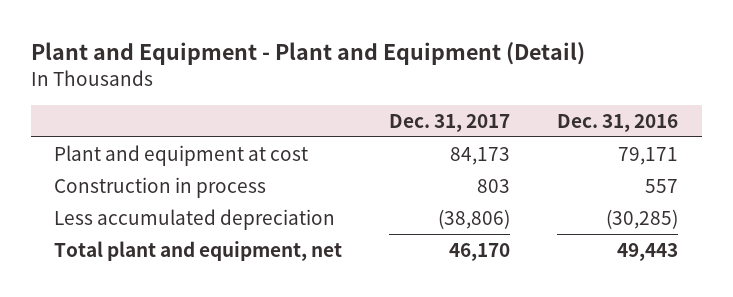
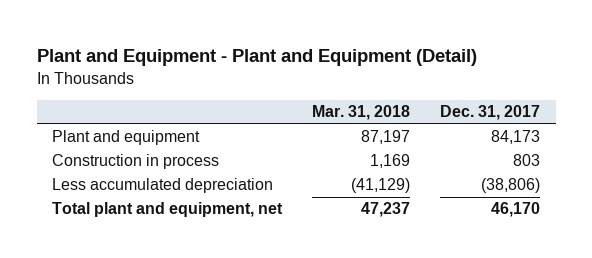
[557,113,679,132] Dec. 31, 2016 -> none
none -> [312,105,411,121] Mar. 31, 2018
[54,144,309,166] Plant and equipment at cost -> [51,130,200,146] Plant and equipment

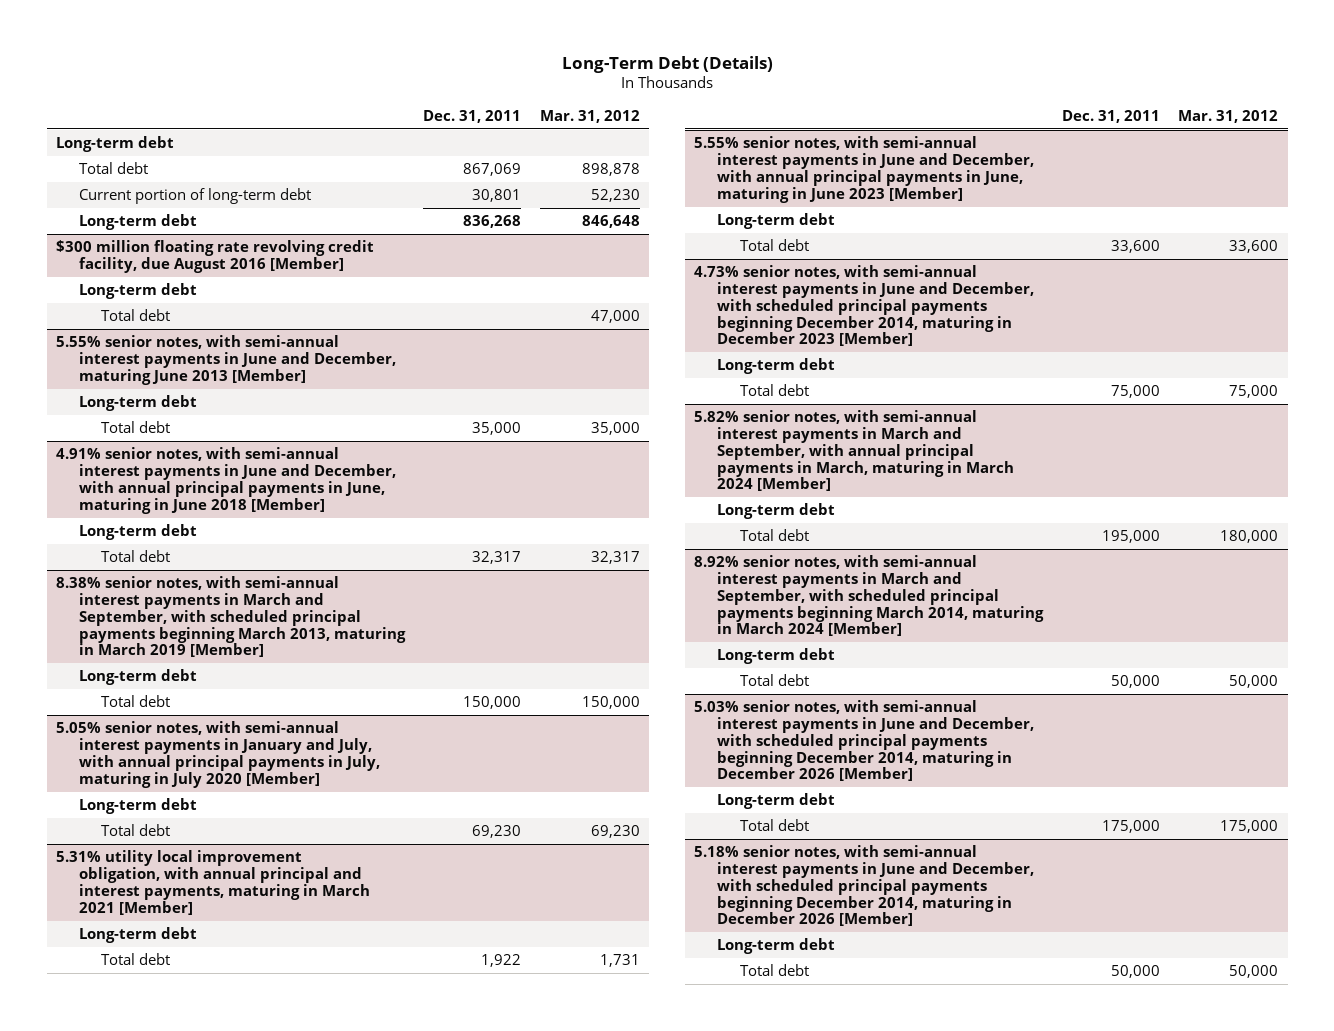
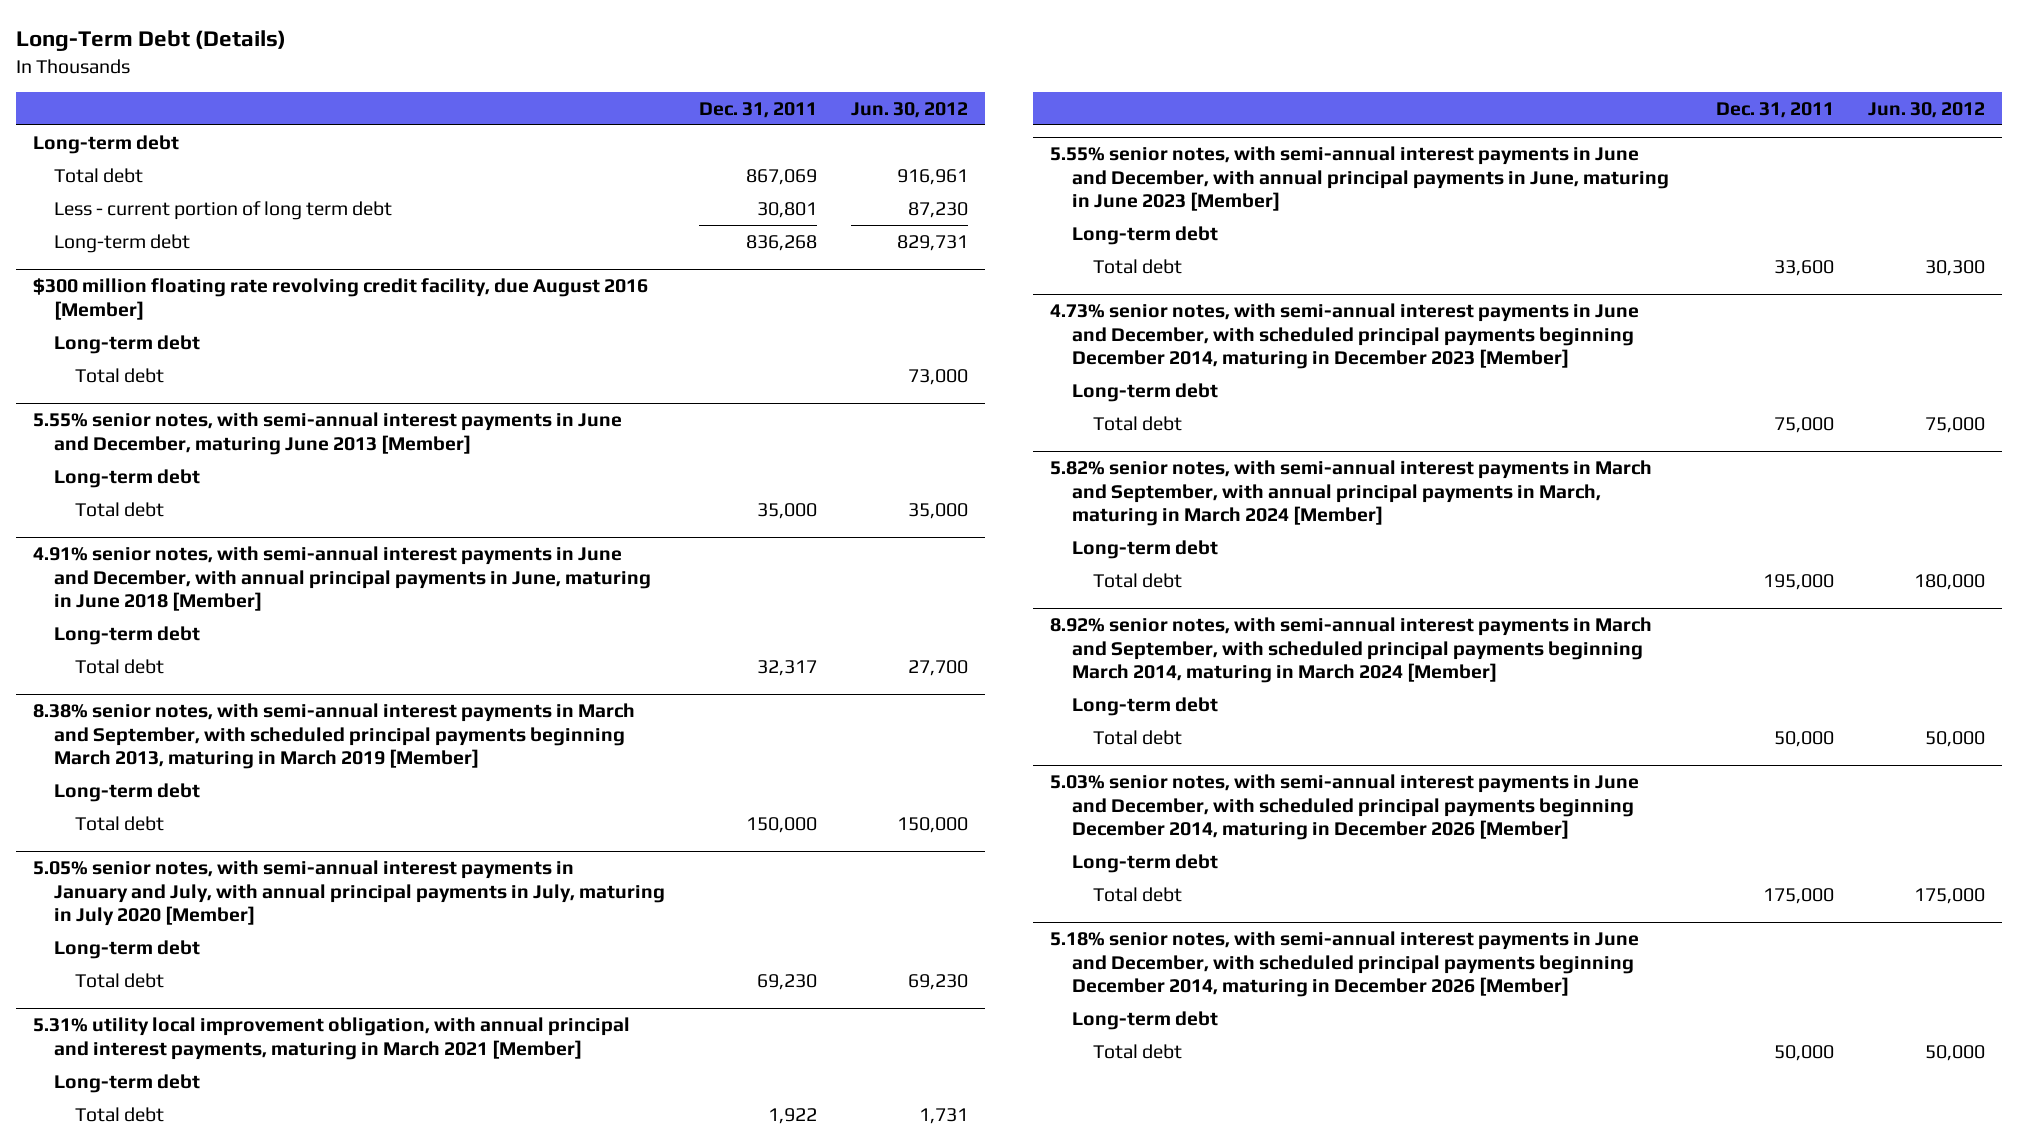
[539,109,640,123] Mar. 31, 2012 -> none
none -> [850,101,968,118] Jun. 30, 2012
[78,188,311,205] Current portion of long-term debt -> [54,200,393,220] Less - current portion of long term debt

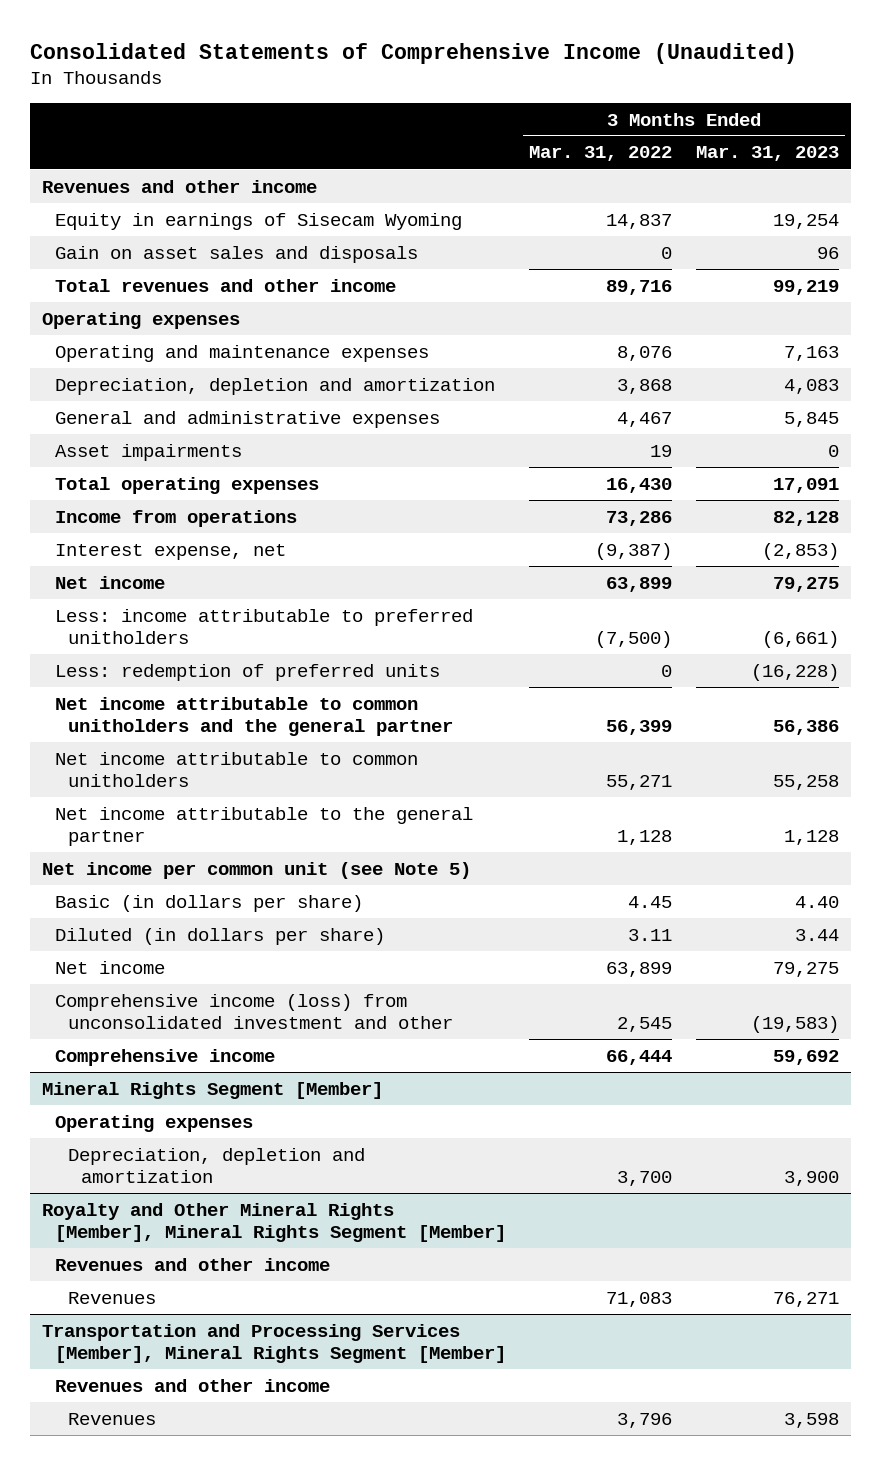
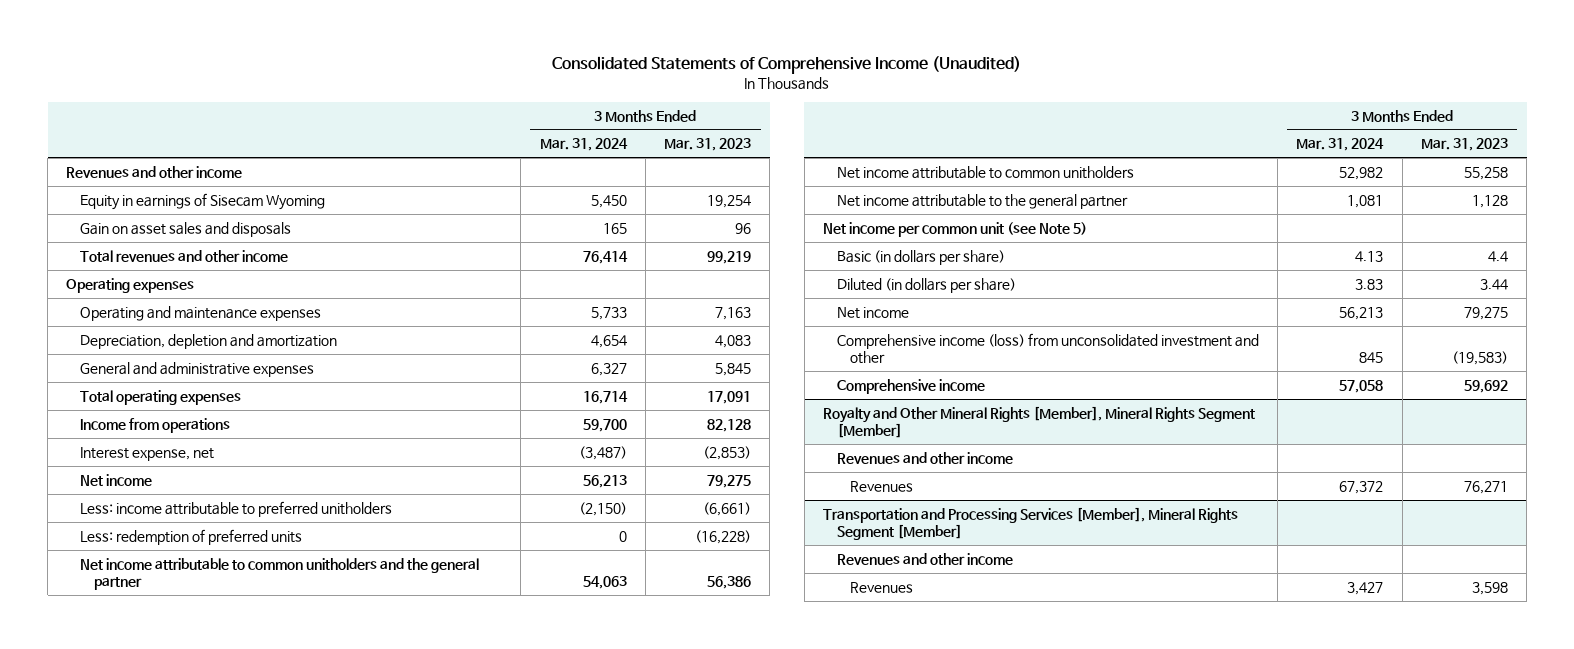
[529,146,673,162] Mar. 31, 2022 -> none
none -> [539,138,628,152] Mar. 31, 2024
[54,443,242,461] Asset impairments -> none
[794,895,839,908] 4.40 -> [1487,250,1508,262] 4.4
[41,1081,383,1099] Mineral Rights Segment [Member] -> none
[54,1114,253,1132] Operating expenses -> none
[67,1147,365,1183] Depreciation, depletion and amortization -> none

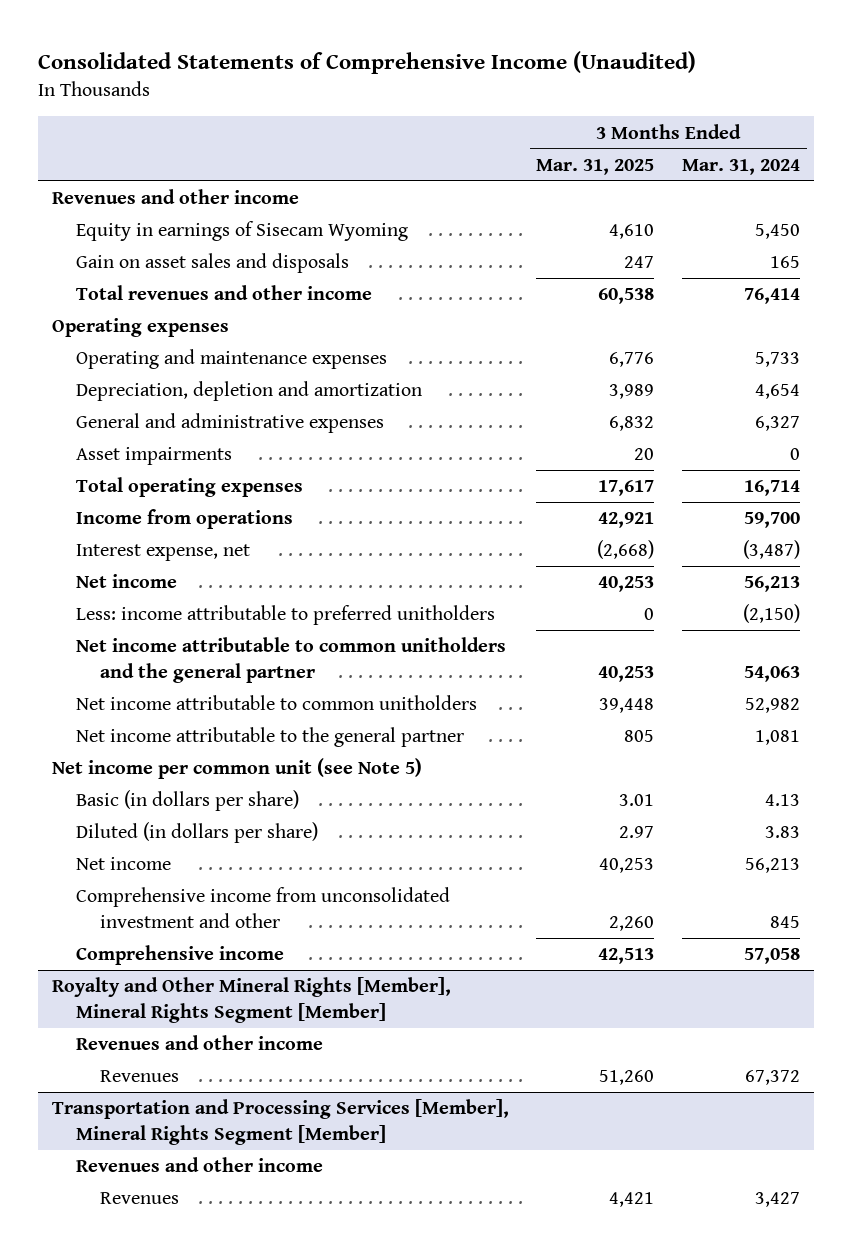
[664,138,752,152] Mar. 31, 2023 -> none
none -> [536,158,655,175] Mar. 31, 2025
none -> [75,447,232,466] Asset impairments
[80,528,303,545] Less: redemption of preferred units -> none
[836,332,1259,365] Comprehensive income (loss) from unconsolidated investment and other -> [75,887,450,929] Comprehensive income from unconsolidated investment and other

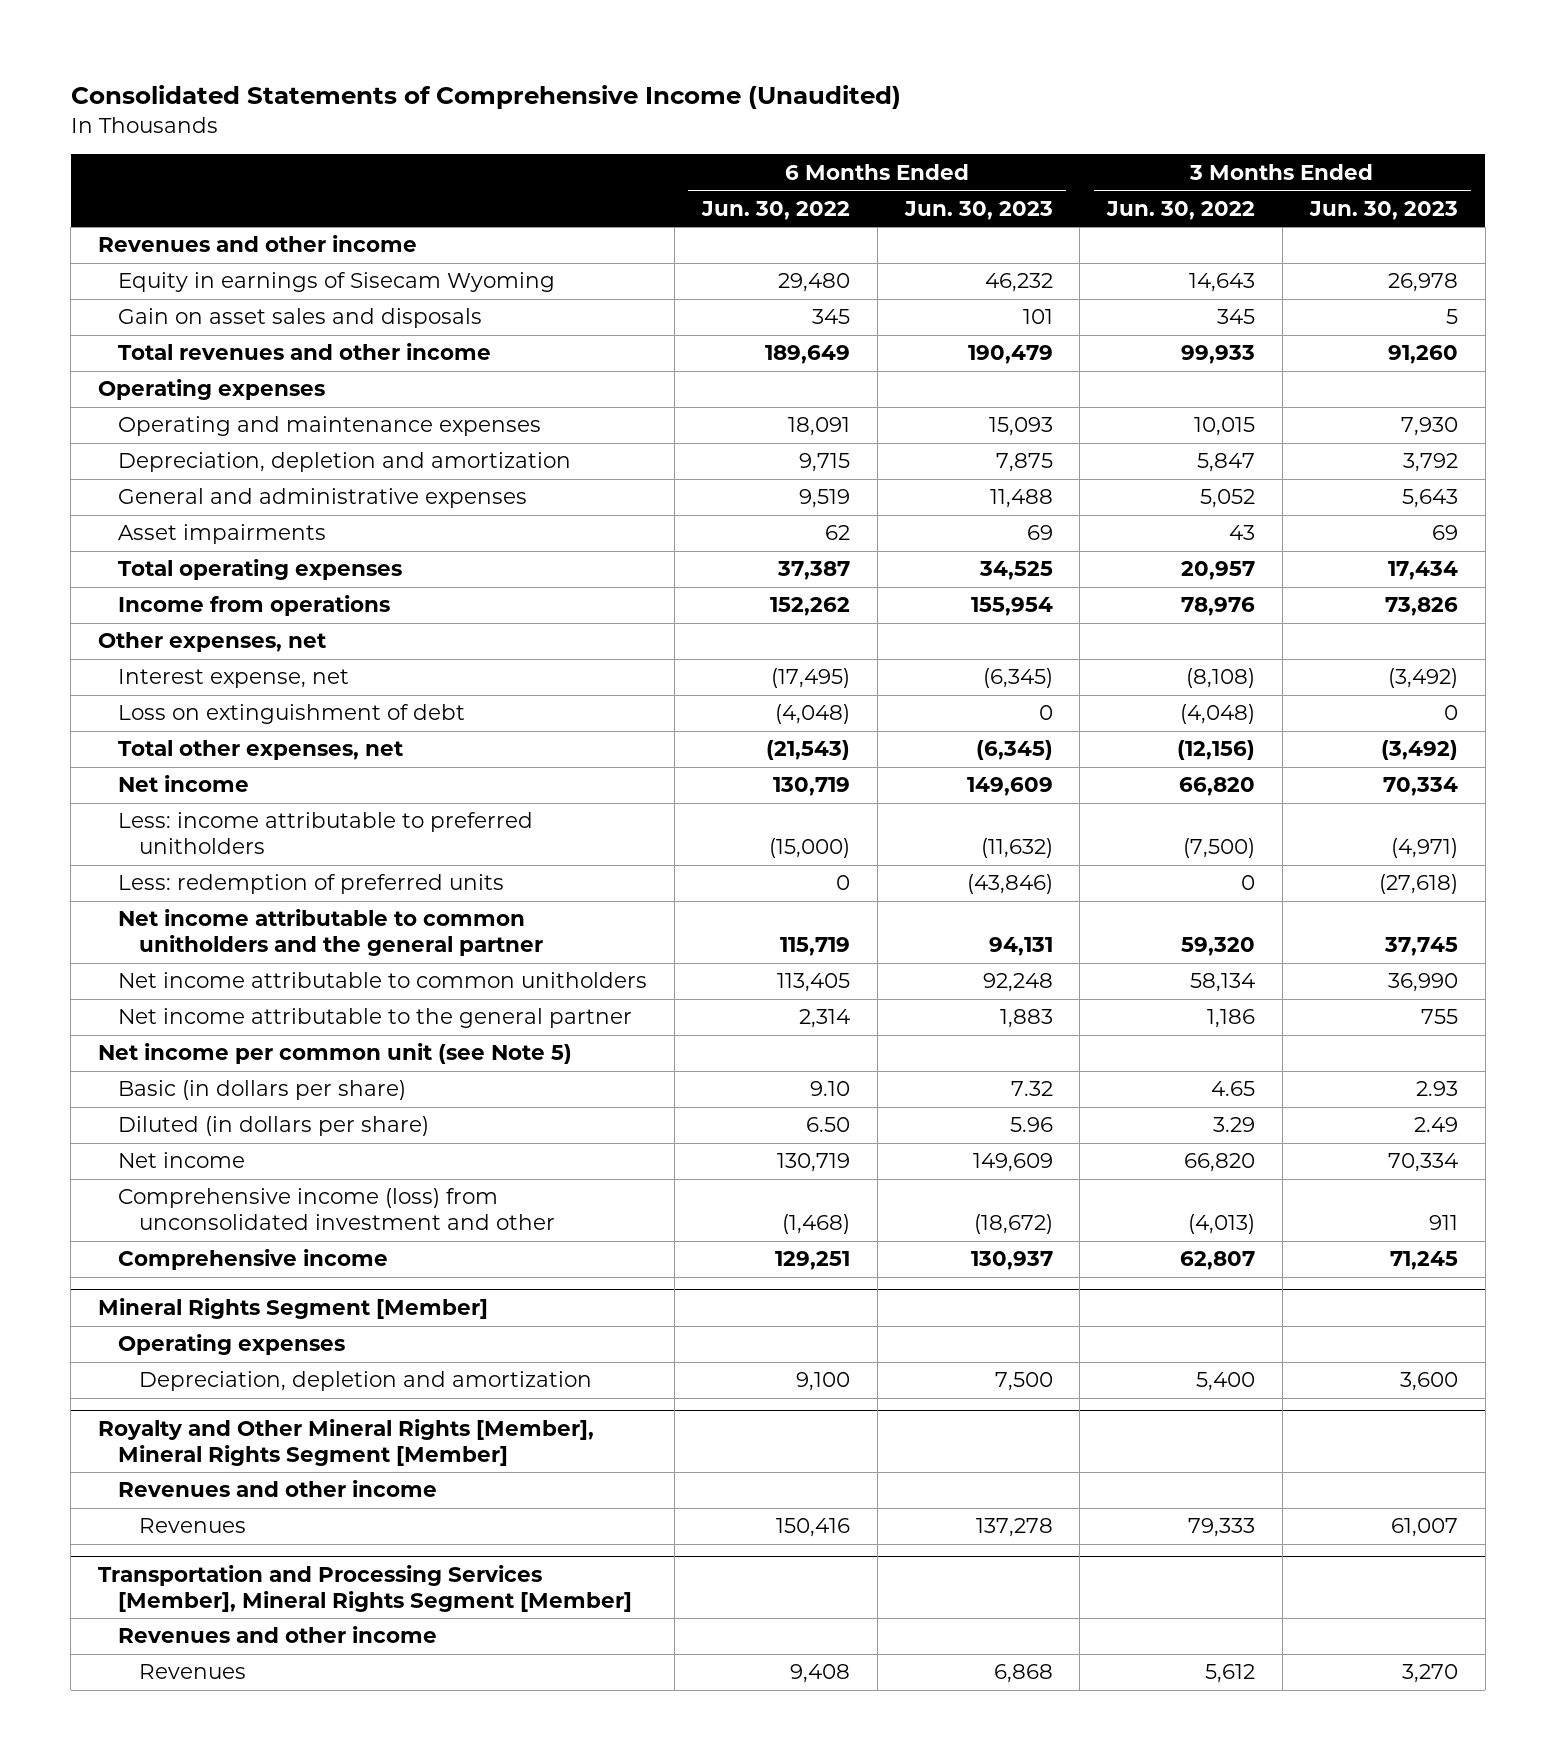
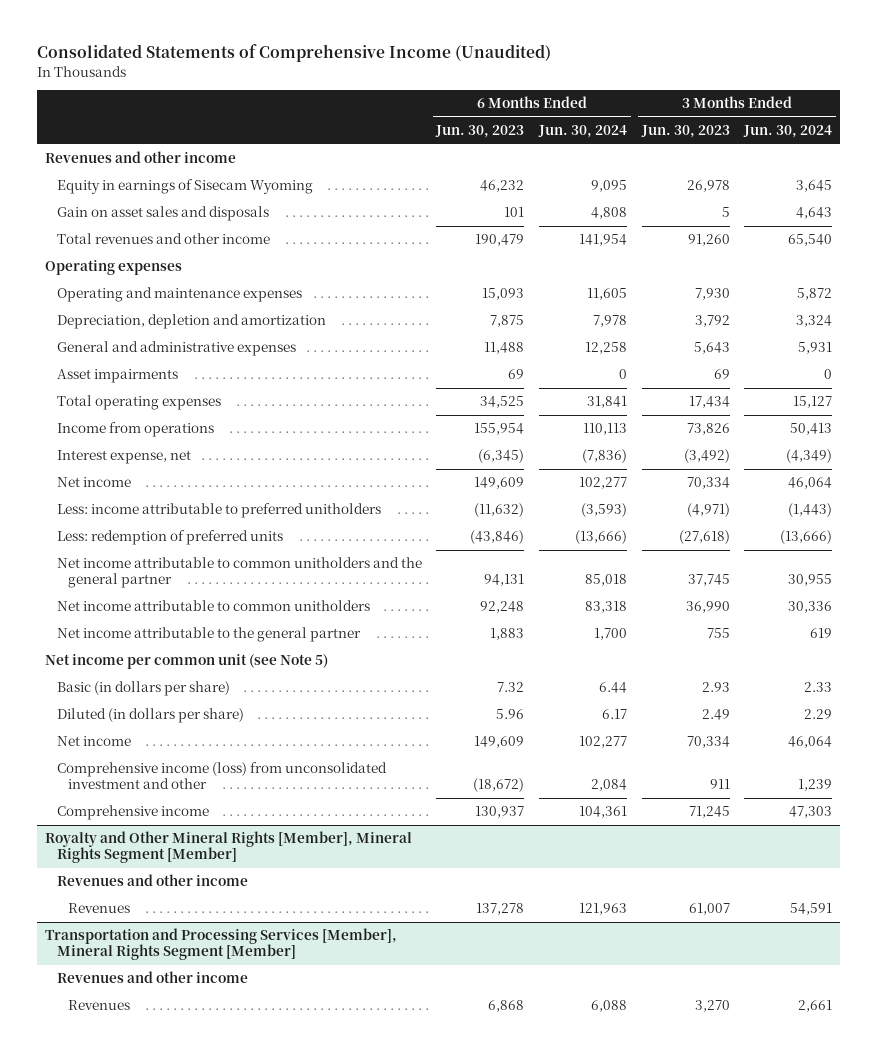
[700,200,850,220] Jun. 30, 2022 -> none
[1106,200,1256,220] Jun. 30, 2022 -> none
none -> [537,125,627,139] Jun. 30, 2024
none -> [743,125,833,139] Jun. 30, 2024
[98,632,327,653] Other expenses, net -> none
[118,704,466,725] Loss on extinguishment of debt -> none
[118,740,404,761] Total other expenses, net -> none
[98,1298,489,1320] Mineral Rights Segment [Member] -> none
[118,1334,346,1356] Operating expenses -> none
[138,1371,592,1392] Depreciation, depletion and amortization -> none

